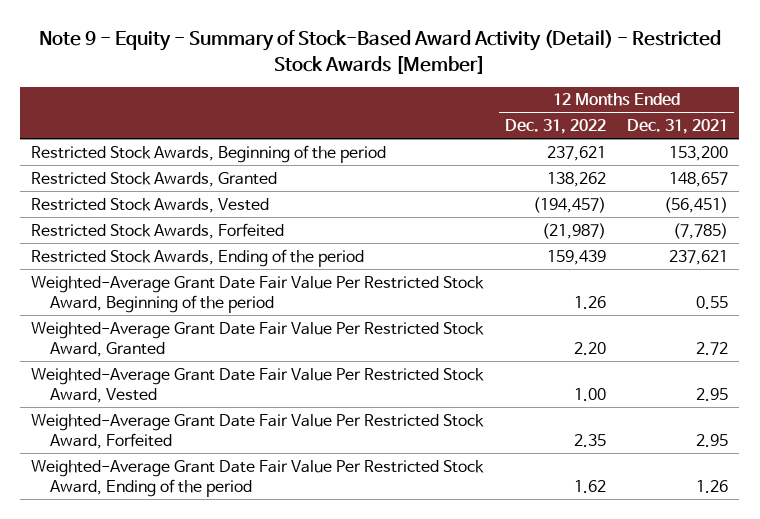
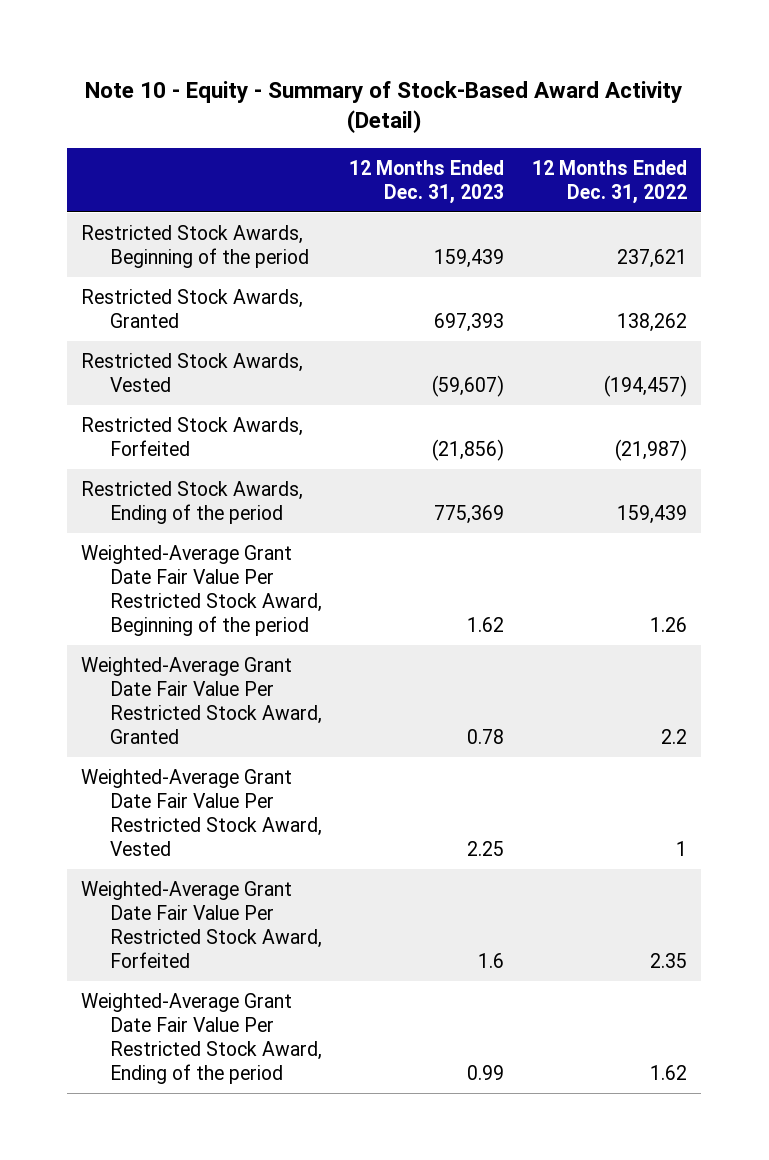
[38,30,721,74] Note 9 - Equity - Summary of Stock-Based Award Activity (Detail) - Restricted Stock Awards [Member] -> [85,80,683,134] Note 10 - Equity - Summary of Stock-Based Award Activity (Detail)
[627,119,729,135] Dec. 31, 2021 -> none
none -> [349,159,505,205] 12 Months Ended Dec. 31, 2023
[573,342,606,356] 2.20 -> [661,729,688,745] 2.2
[573,388,606,402] 1.00 -> [676,841,688,857] 1

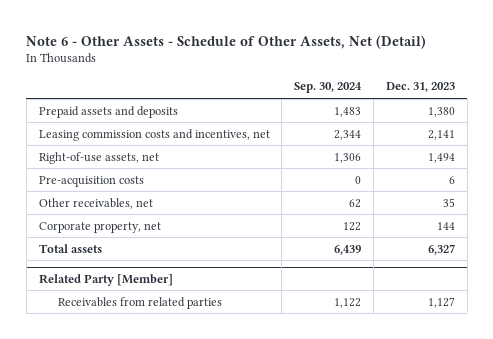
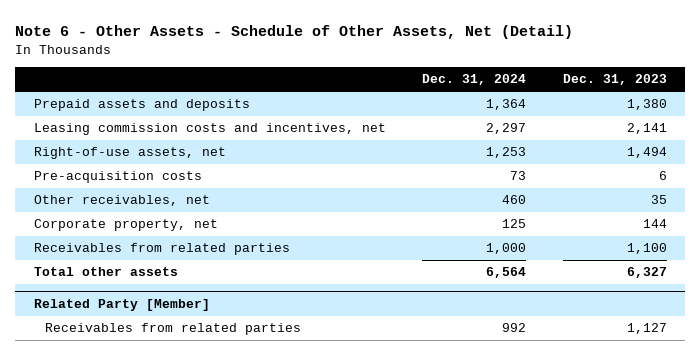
[294,82,363,94] Sep. 30, 2024 -> none
none -> [422,74,527,86] Dec. 31, 2024
none -> [33,243,290,256] Receivables from related parties
[38,243,102,253] Total assets -> [33,267,178,277] Total other assets

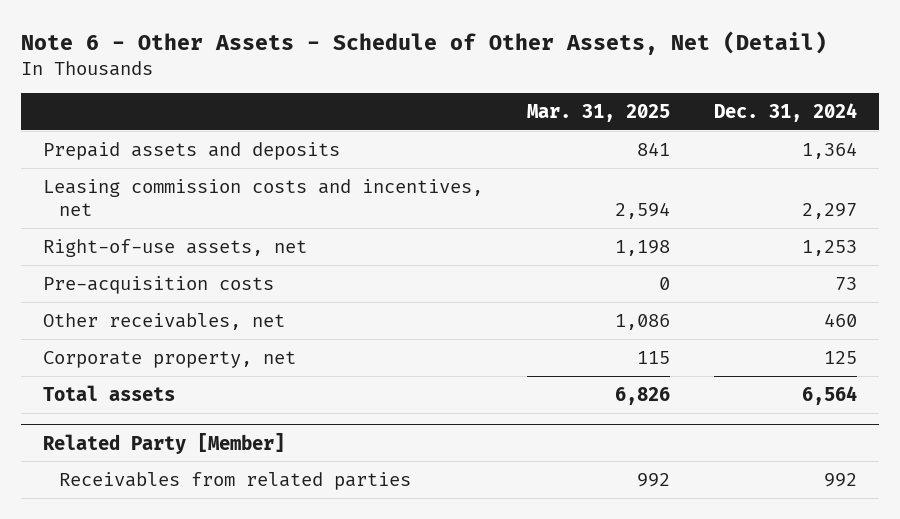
[562,74,667,86] Dec. 31, 2023 -> none
none -> [527,103,671,122] Mar. 31, 2025
[33,243,290,256] Receivables from related parties -> none
[33,267,178,277] Total other assets -> [43,384,176,401] Total assets

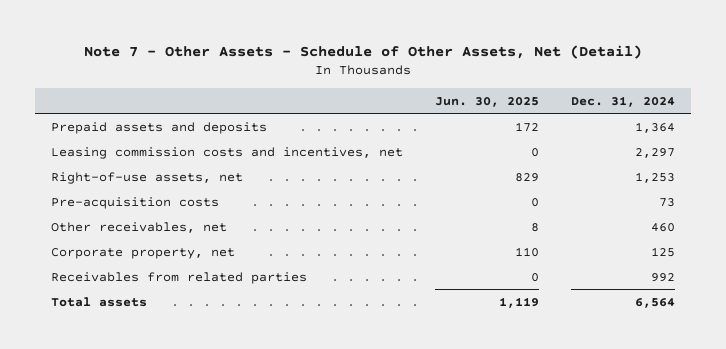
[20,30,827,55] Note 6 - Other Assets - Schedule of Other Assets, Net (Detail) -> [84,45,643,60] Note 7 - Other Assets - Schedule of Other Assets, Net (Detail)
[527,103,671,122] Mar. 31, 2025 -> none
none -> [435,96,540,107] Jun. 30, 2025
[43,432,286,454] Related Party [Member] -> none
[43,384,176,401] Total assets -> [50,296,147,307] Total assets

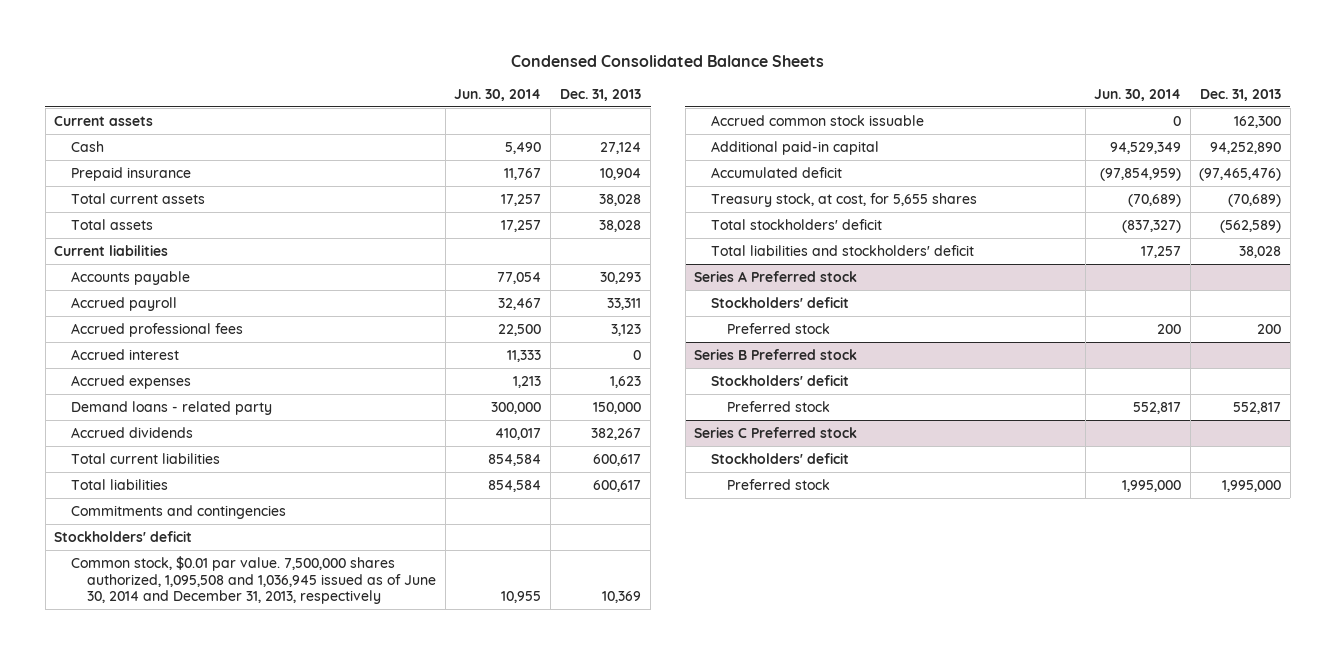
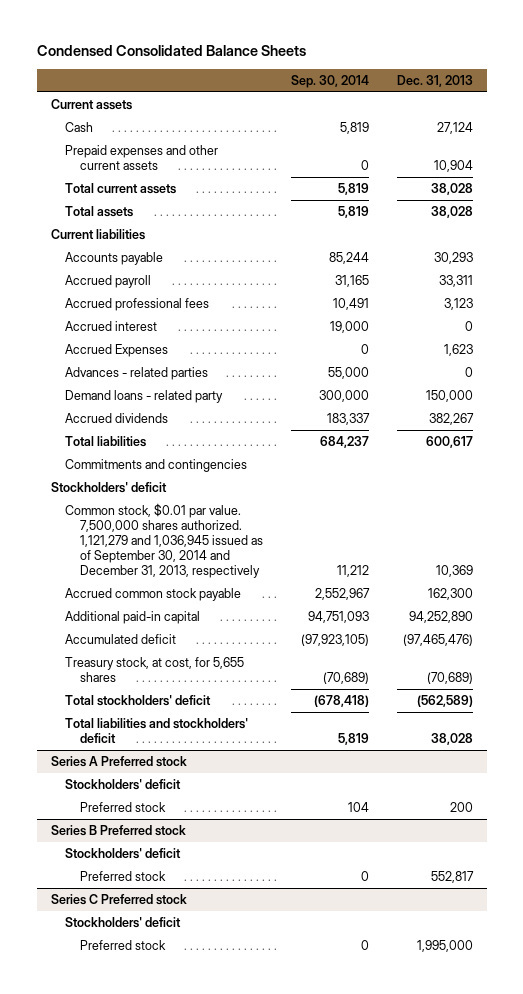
[454,88,542,101] Jun. 30, 2014 -> none
none -> [290,74,369,88] Sep. 30, 2014
[70,166,191,181] Prepaid insurance -> [65,145,219,171] Prepaid expenses and other current assets
[70,374,191,389] Accrued expenses -> [65,344,169,358] Accrued Expenses
none -> [65,367,209,381] Advances - related parties
[70,452,220,464] Total current liabilities -> none
[70,555,437,605] Common stock, $0.01 par value. 7,500,000 shares authorized, 1,095,508 and 1,036,945 issued as of June 30, 2014 and December 31, 2013, respectively -> [65,503,263,579] Common stock, $0.01 par value. 7,500,000 shares authorized. 1,121,279 and 1,036,945 issued as of September 30, 2014 and December 31, 2013, respectively
[710,114,924,126] Accrued common stock issuable -> [65,588,242,602] Accrued common stock payable

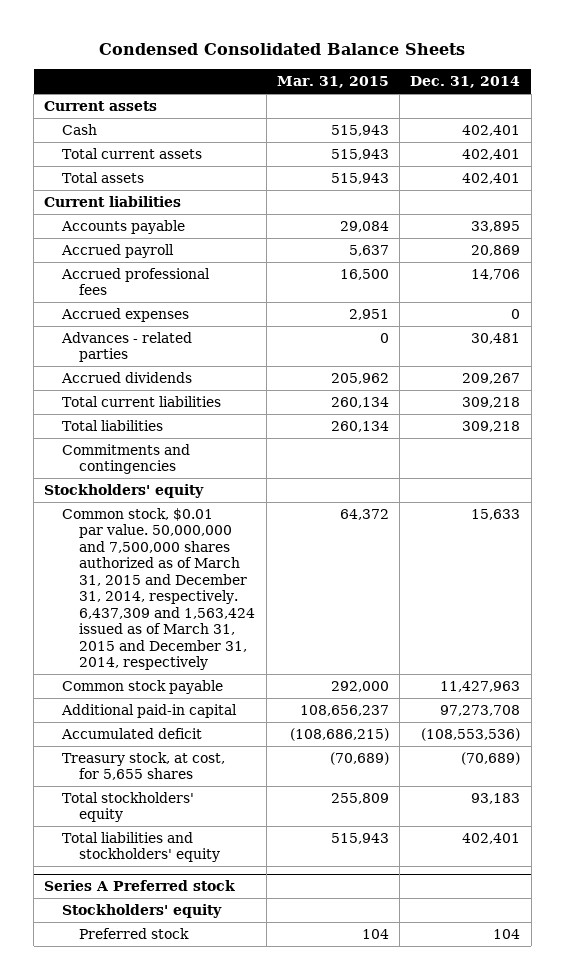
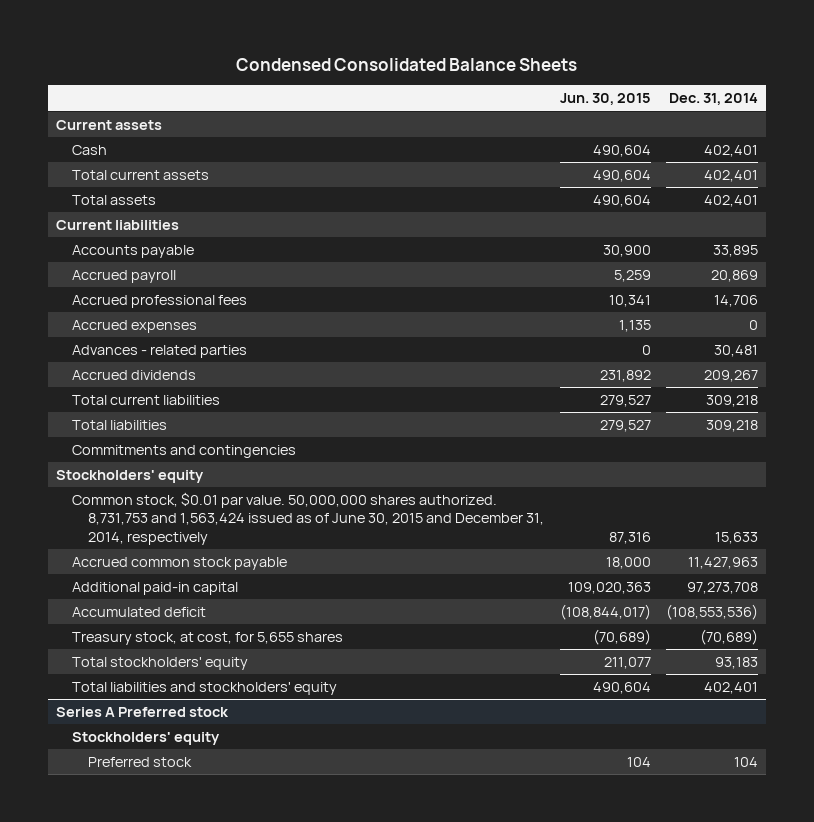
[276,76,389,89] Mar. 31, 2015 -> none
none -> [559,93,651,106] Jun. 30, 2015
[61,507,256,670] Common stock, $0.01 par value. 50,000,000 and 7,500,000 shares authorized as of March 31, 2015 and December 31, 2014, respectively. 6,437,309 and 1,563,424 issued as of March 31, 2015 and December 31, 2014, respectively -> [71,492,545,545] Common stock, $0.01 par value. 50,000,000 shares authorized. 8,731,753 and 1,563,424 issued as of June 30, 2015 and December 31, 2014, respectively
[61,679,223,694] Common stock payable -> [71,557,287,571] Accrued common stock payable

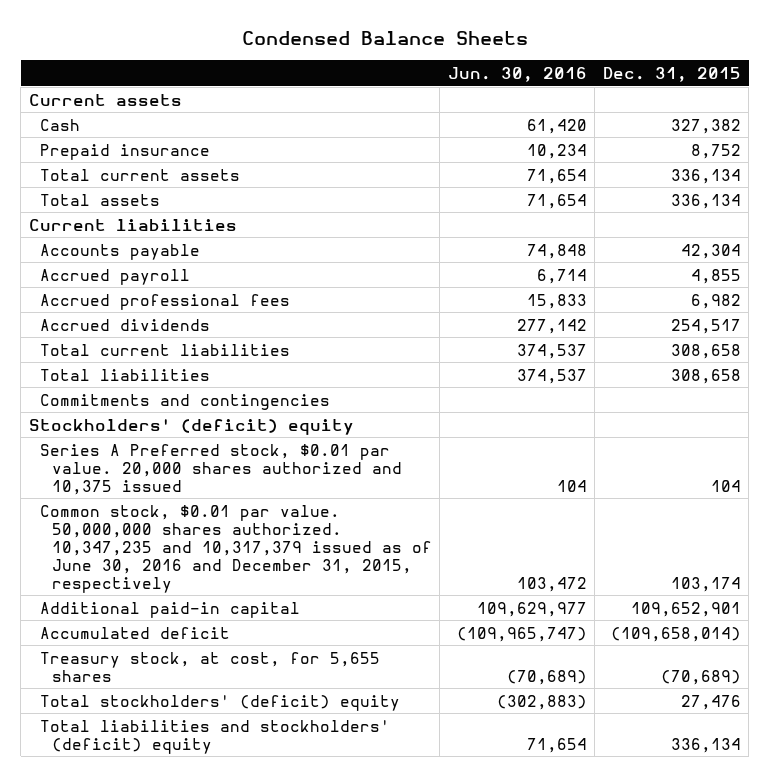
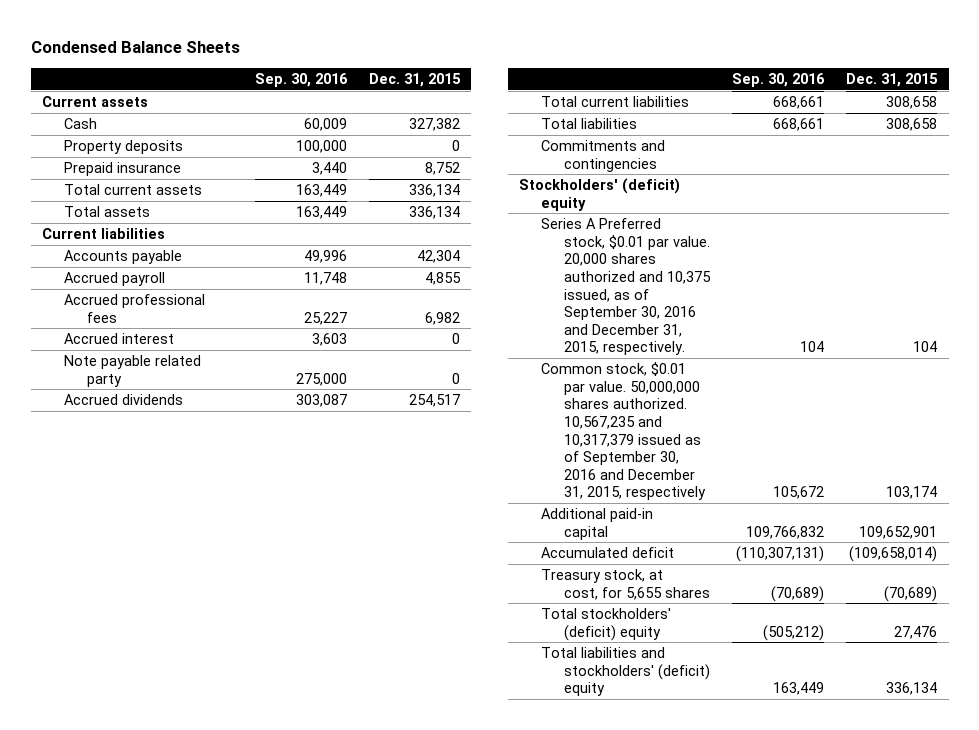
[447,66,587,82] Jun. 30, 2016 -> none
none -> [254,73,348,88] Sep. 30, 2016
none -> [64,140,184,155] Property deposits
none -> [64,333,175,345] Accrued interest
none -> [64,355,202,387] Note payable related party
[40,443,402,495] Series A Preferred stock, $0.01 par value. 20,000 shares authorized and 10,375 issued -> [541,218,711,356] Series A Preferred stock, $0.01 par value. 20,000 shares authorized and 10,375 issued, as of September 30, 2016 and December 31, 2015, respectively.
[40,504,432,593] Common stock, $0.01 par value. 50,000,000 shares authorized. 10,347,235 and 10,317,379 issued as of June 30, 2016 and December 31, 2015, respectively -> [541,362,706,501] Common stock, $0.01 par value. 50,000,000 shares authorized. 10,567,235 and 10,317,379 issued as of September 30, 2016 and December 31, 2015, respectively

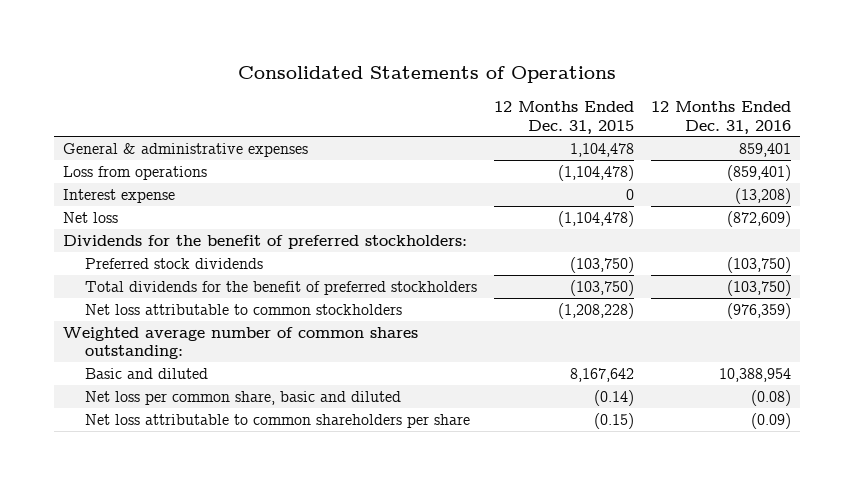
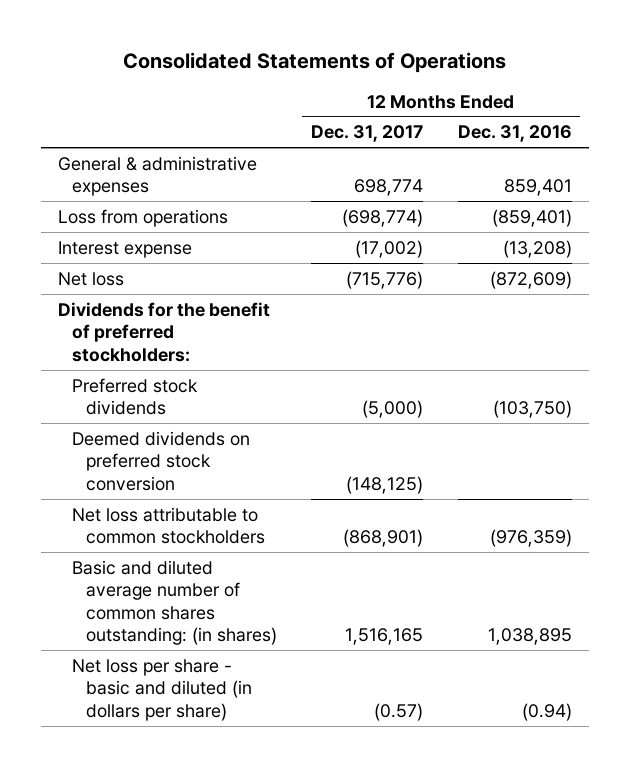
[494,101,635,134] 12 Months Ended Dec. 31, 2015 -> none
none -> [311,125,424,143] Dec. 31, 2017
[85,280,478,295] Total dividends for the benefit of preferred stockholders -> none
none -> [71,430,250,491] Deemed dividends on preferred stock conversion
[62,326,418,360] Weighted average number of common shares outstanding: -> none
[85,413,471,428] Net loss attributable to common shareholders per share -> none
[85,367,209,379] Basic and diluted -> [71,559,277,646] Basic and diluted average number of common shares outstanding: (in shares)
[719,367,792,382] 10,388,954 -> [487,628,572,646] 1,038,895
[85,390,402,405] Net loss per common share, basic and diluted -> [71,658,252,721] Net loss per share - basic and diluted (in dollars per share)
[751,389,792,406] (0.08) -> [521,702,572,721] (0.94)

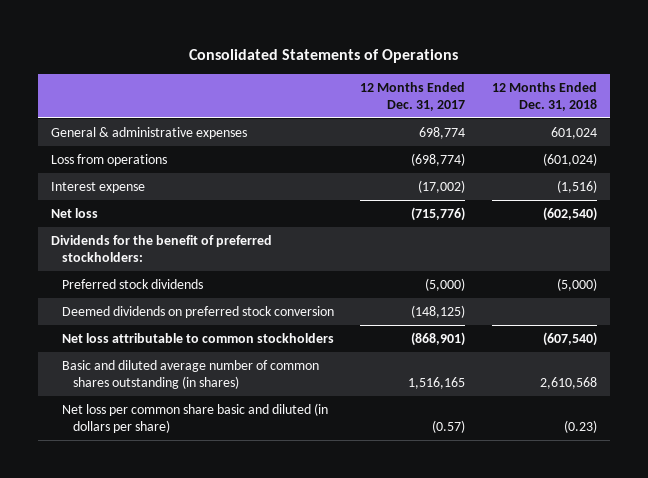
[457,125,572,143] Dec. 31, 2016 -> none
none -> [491,81,597,111] 12 Months Ended Dec. 31, 2018
[71,559,277,646] Basic and diluted average number of common shares outstanding: (in shares) -> [62,360,320,389] Basic and diluted average number of common shares outstanding (in shares)
[71,658,252,721] Net loss per share - basic and diluted (in dollars per share) -> [62,403,329,433] Net loss per common share basic and diluted (in dollars per share)

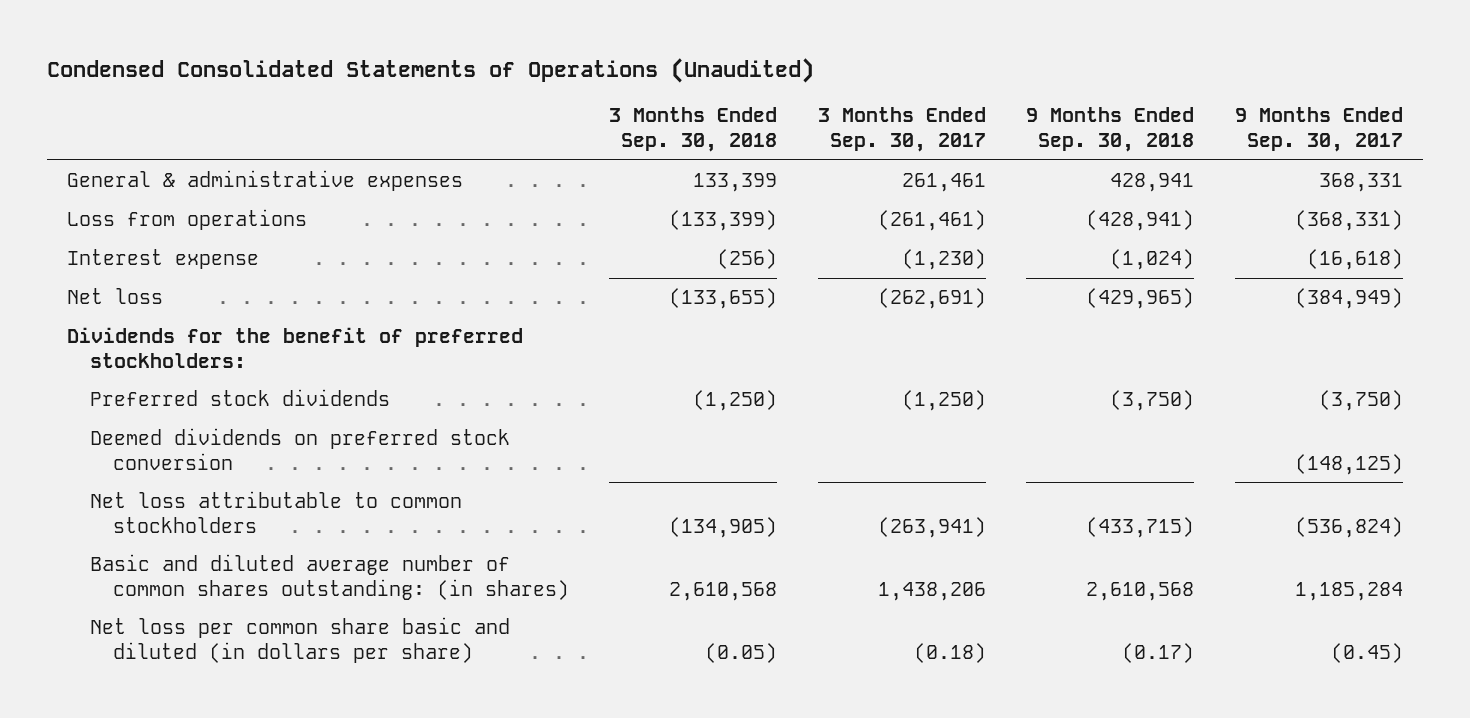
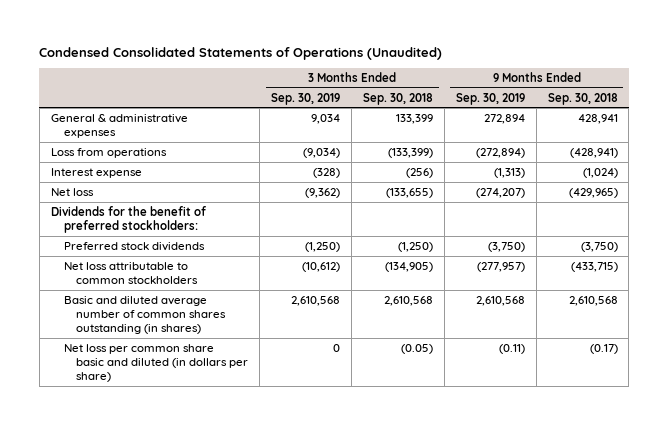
[817,107,986,152] 3 Months Ended Sep. 30, 2017 -> none
[1234,107,1403,152] 9 Months Ended Sep. 30, 2017 -> none
none -> [271,92,341,105] Sep. 30, 2019
none -> [455,92,525,105] Sep. 30, 2019
[89,428,510,470] Deemed dividends on preferred stock conversion -> none
[89,554,569,600] Basic and diluted average number of common shares outstanding: (in shares) -> [63,295,227,334] Basic and diluted average number of common shares outstanding (in shares)

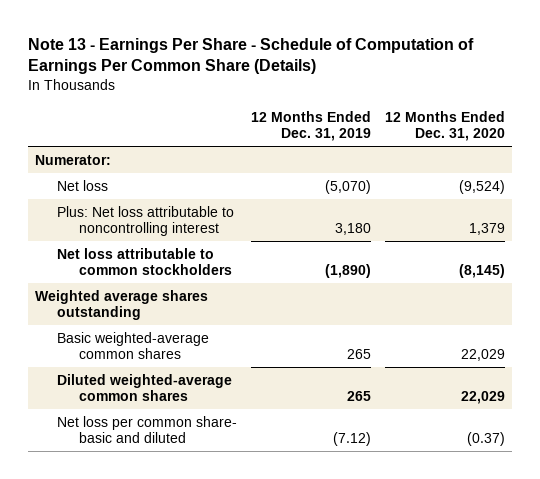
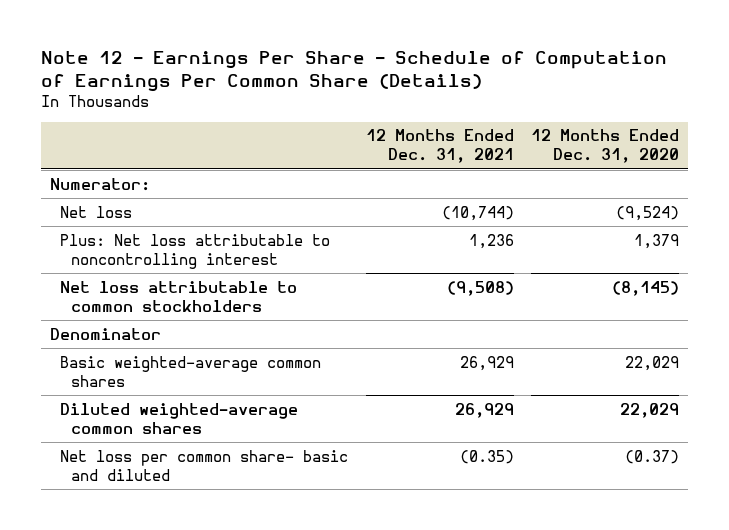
[28,37,475,75] Note 13 - Earnings Per Share - Schedule of Computation of Earnings Per Common Share (Details) -> [40,50,667,92] Note 12 - Earnings Per Share - Schedule of Computation of Earnings Per Common Share (Details)
[250,110,371,141] 12 Months Ended Dec. 31, 2019 -> none
none -> [365,129,514,164] 12 Months Ended Dec. 31, 2021
[35,289,209,320] Weighted average shares outstanding -> [49,327,161,340] Denominator

